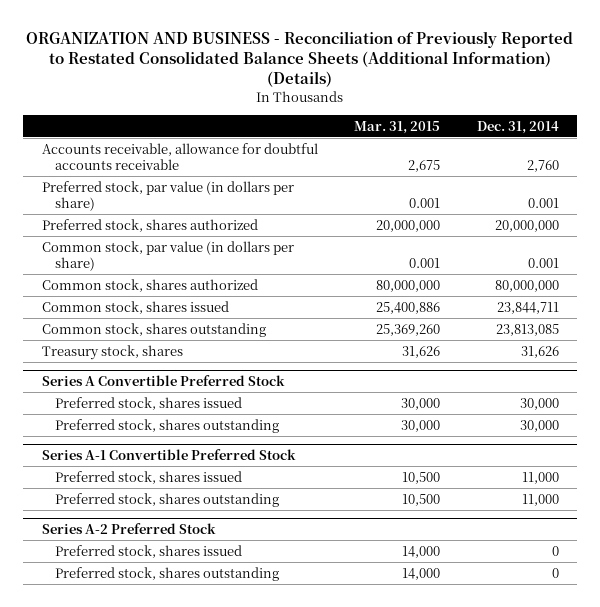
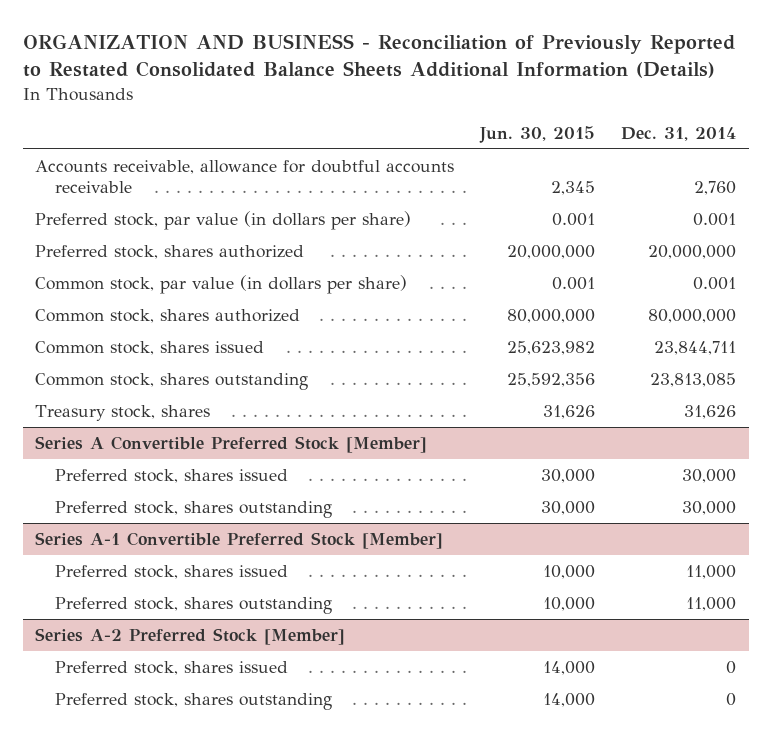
[26,30,574,88] ORGANIZATION AND BUSINESS - Reconciliation of Previously Reported to Restated Consolidated Balance Sheets (Additional Information) (Details) -> [22,34,735,79] ORGANIZATION AND BUSINESS - Reconciliation of Previously Reported to Restated Consolidated Balance Sheets Additional Information (Details)
[354,120,441,134] Mar. 31, 2015 -> none
none -> [479,125,596,143] Jun. 30, 2015
[41,374,285,386] Series A Convertible Preferred Stock -> [35,435,428,453] Series A Convertible Preferred Stock [Member]
[41,448,296,460] Series A-1 Convertible Preferred Stock -> [35,531,444,549] Series A-1 Convertible Preferred Stock [Member]
[41,522,216,534] Series A-2 Preferred Stock -> [35,627,346,645] Series A-2 Preferred Stock [Member]

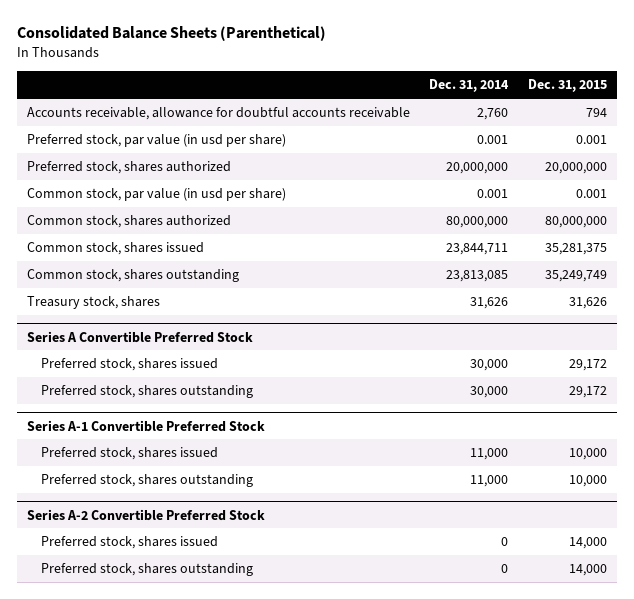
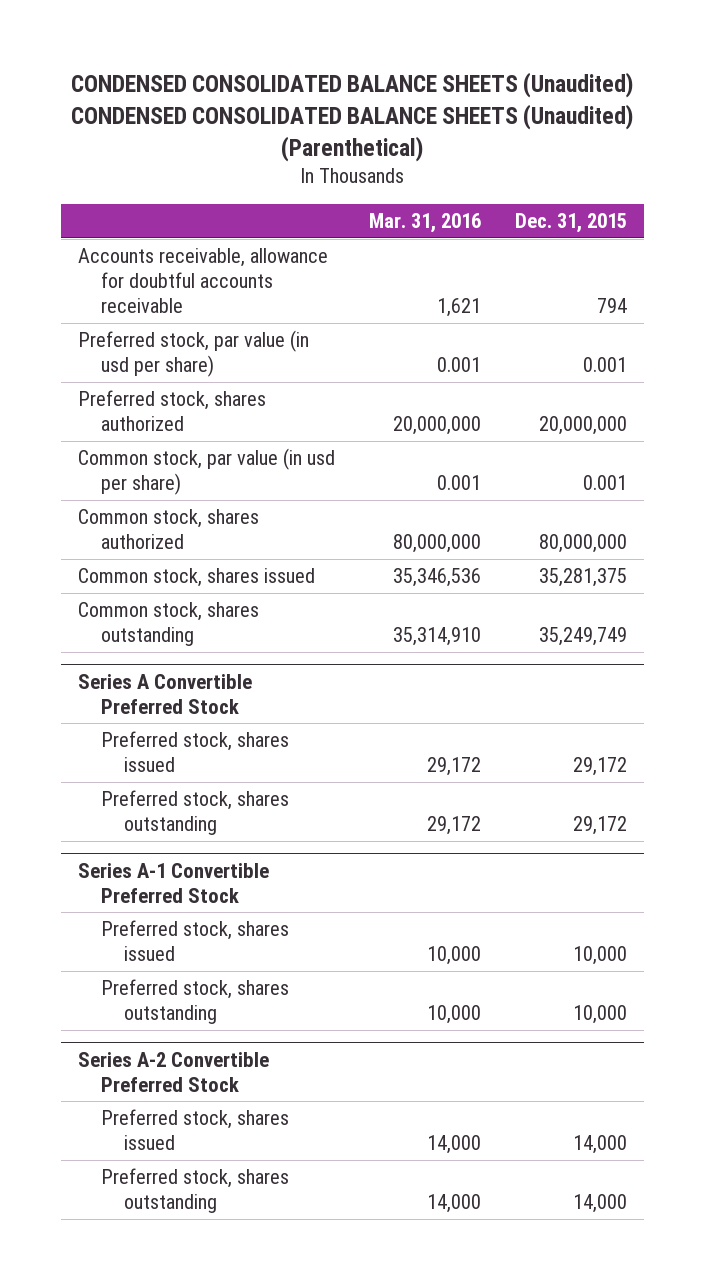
[16,26,326,42] Consolidated Balance Sheets (Parenthetical) -> [71,72,634,162] CONDENSED CONSOLIDATED BALANCE SHEETS (Unaudited) CONDENSED CONSOLIDATED BALANCE SHEETS (Unaudited) (Parenthetical)
[429,79,510,93] Dec. 31, 2014 -> none
none -> [368,212,481,233] Mar. 31, 2016
[26,296,160,310] Treasury stock, shares -> none

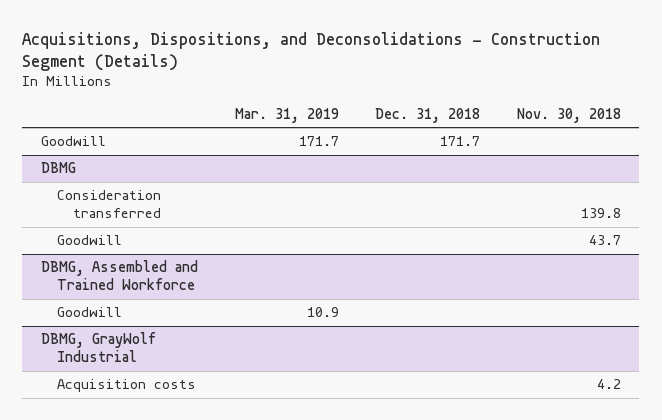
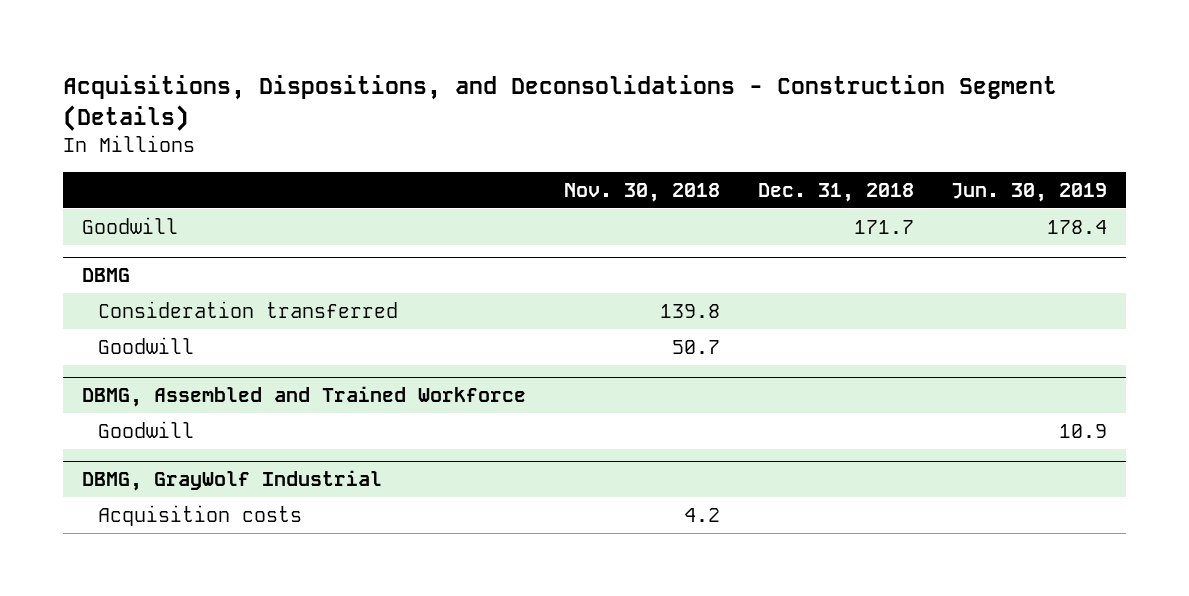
[234,107,339,123] Mar. 31, 2019 -> none
none -> [951,182,1108,202] Jun. 30, 2019
[589,235,622,246] 43.7 -> [671,340,720,355] 50.7

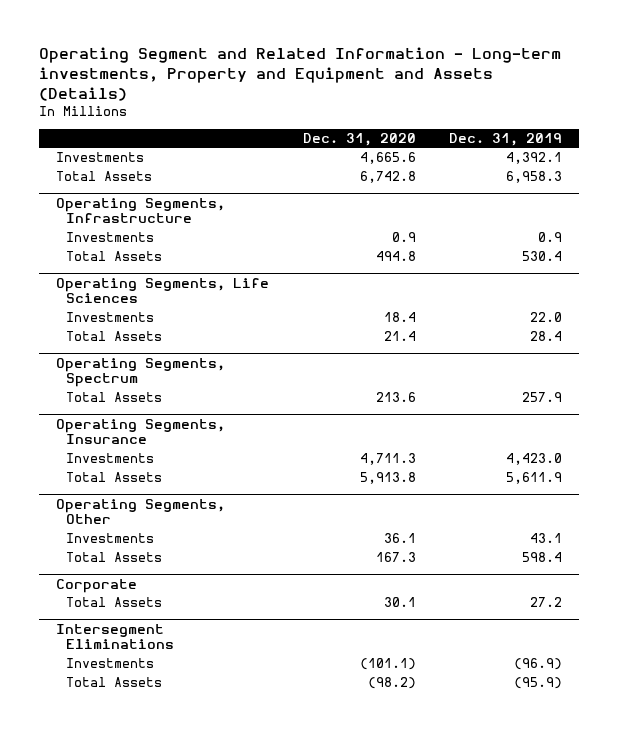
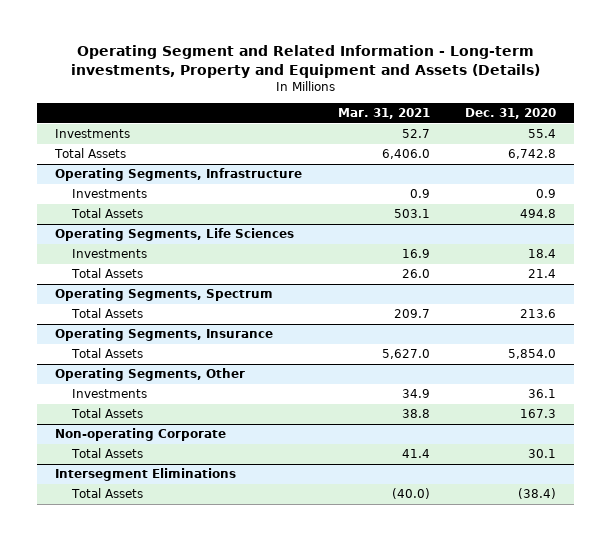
[449,132,563,146] Dec. 31, 2019 -> none
none -> [337,108,430,120] Mar. 31, 2021
[359,152,416,165] 4,665.6 -> [528,129,557,139] 55.4
[65,453,154,464] Investments -> none
[359,472,416,485] 5,913.8 -> [508,349,557,360] 5,854.0
[55,578,137,593] Corporate -> [55,428,227,442] Non-operating Corporate
[65,658,154,669] Investments -> none
[367,677,416,690] (98.2) -> [518,488,557,500] (38.4)

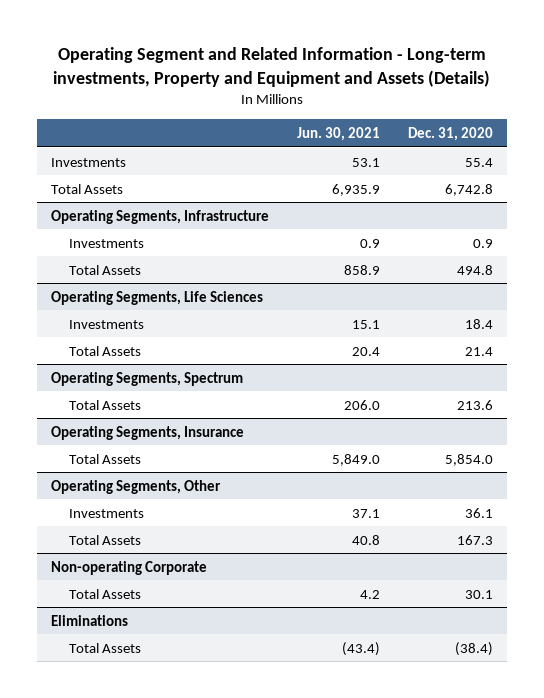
[337,108,430,120] Mar. 31, 2021 -> none
none -> [297,126,381,141] Jun. 30, 2021
[55,468,237,482] Intersegment Eliminations -> [50,614,128,626] Eliminations

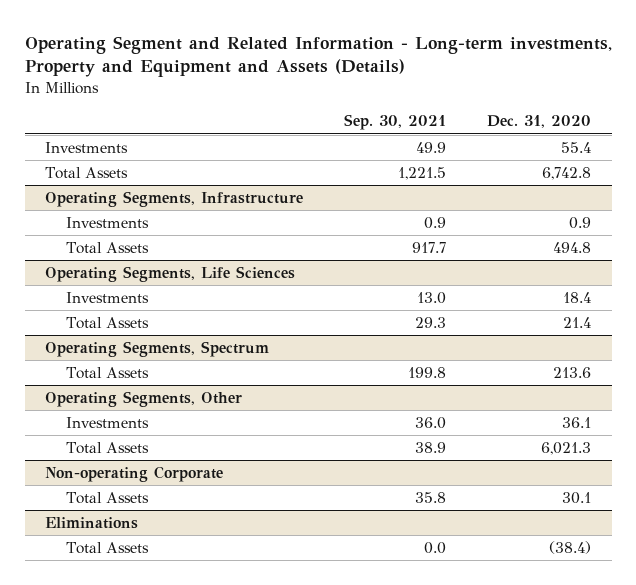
[297,126,381,141] Jun. 30, 2021 -> none
none -> [344,114,447,131] Sep. 30, 2021
[50,425,244,440] Operating Segments, Insurance -> none
[69,453,142,464] Total Assets -> none
[457,534,494,545] 167.3 -> [541,441,592,455] 6,021.3

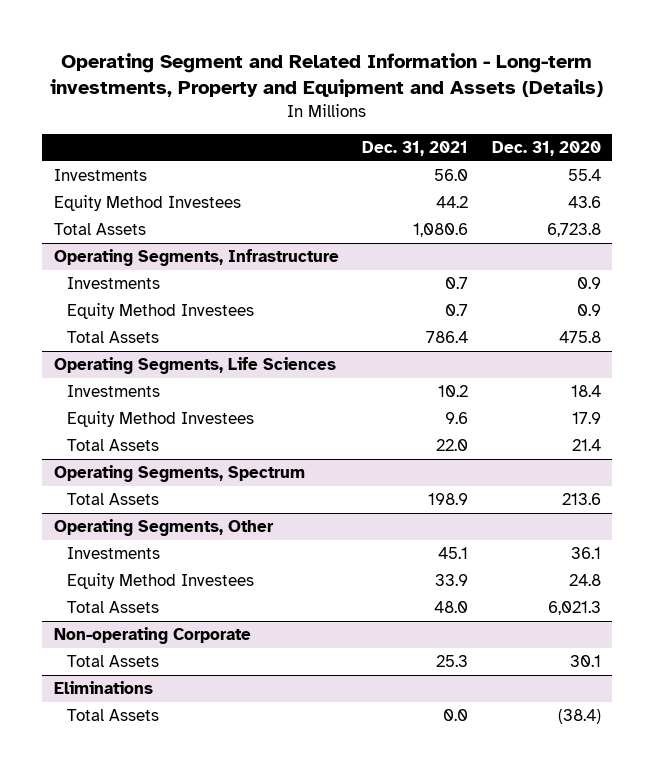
[344,114,447,131] Sep. 30, 2021 -> none
none -> [362,140,469,156] Dec. 31, 2021
none -> [53,195,241,212] Equity Method Investees
[542,166,592,180] 6,742.8 -> [546,223,601,238] 6,723.8
none -> [67,303,255,320] Equity Method Investees
[553,241,592,253] 494.8 -> [558,331,601,344] 475.8
none -> [67,411,255,428] Equity Method Investees
none -> [67,573,255,590] Equity Method Investees

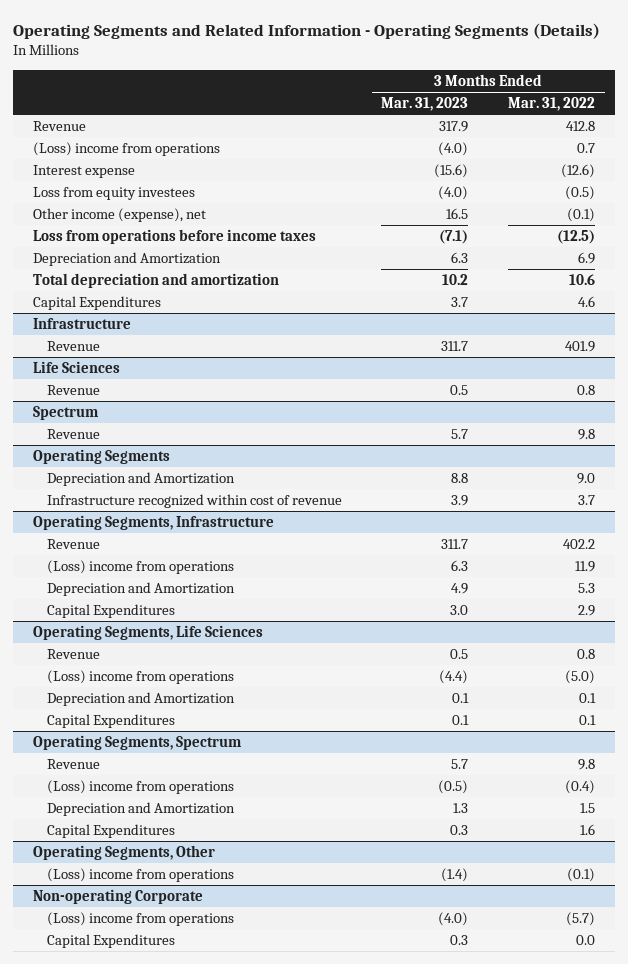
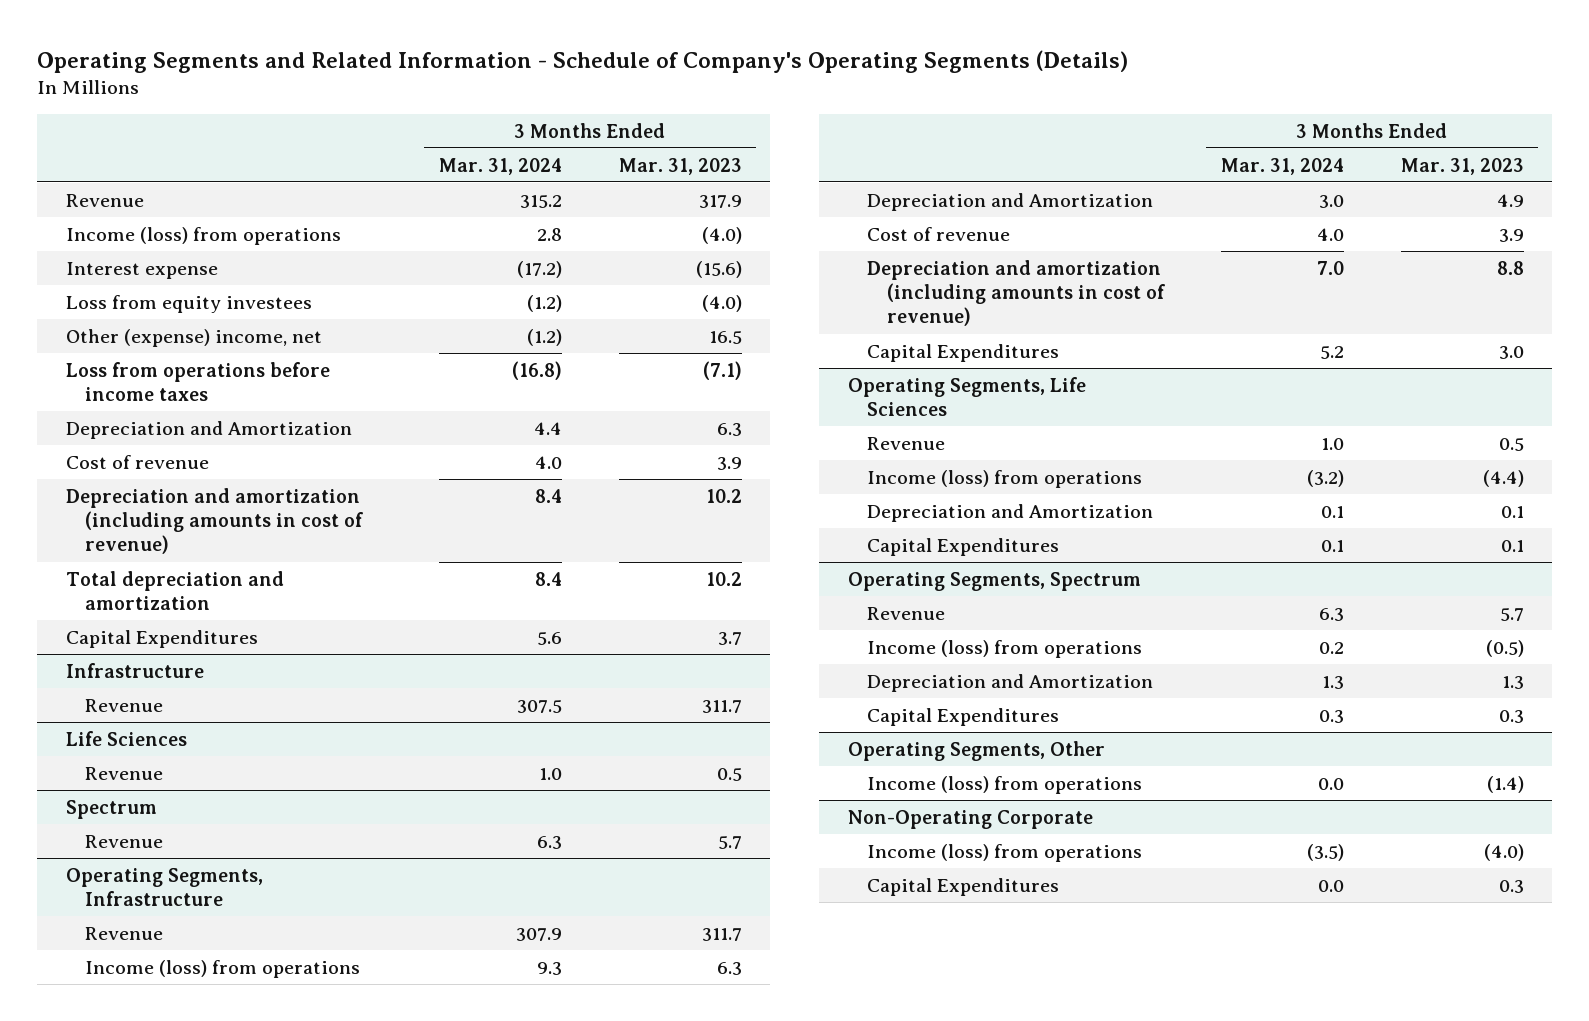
[13,22,601,39] Operating Segments and Related Information - Operating Segments (Details) -> [37,49,1129,73] Operating Segments and Related Information - Schedule of Company's Operating Segments (Details)
[507,97,595,112] Mar. 31, 2022 -> none
none -> [438,157,562,175] Mar. 31, 2024
[33,142,221,157] (Loss) income from operations -> [65,226,341,245] Income (loss) from operations
[33,208,207,223] Other income (expense), net -> [65,328,322,347] Other (expense) income, net
none -> [65,454,209,469] Cost of revenue
none -> [65,487,364,555] Depreciation and amortization (including amounts in cost of revenue)
[33,449,171,465] Operating Segments -> none
[46,472,235,487] Depreciation and Amortization -> none
[46,494,342,509] Infrastructure recognized within cost of revenue -> none
[46,560,234,575] (Loss) income from operations -> [85,959,361,978] Income (loss) from operations
none -> [867,226,1011,241] Cost of revenue
none -> [867,259,1165,327] Depreciation and amortization (including amounts in cost of revenue)
[46,670,234,685] (Loss) income from operations -> [867,469,1143,488] Income (loss) from operations
[46,780,234,795] (Loss) income from operations -> [867,639,1143,658] Income (loss) from operations
[46,868,234,883] (Loss) income from operations -> [867,775,1143,794] Income (loss) from operations
[33,889,204,905] Non-operating Corporate -> [847,809,1093,829] Non-Operating Corporate
[46,912,234,927] (Loss) income from operations -> [867,843,1143,862] Income (loss) from operations

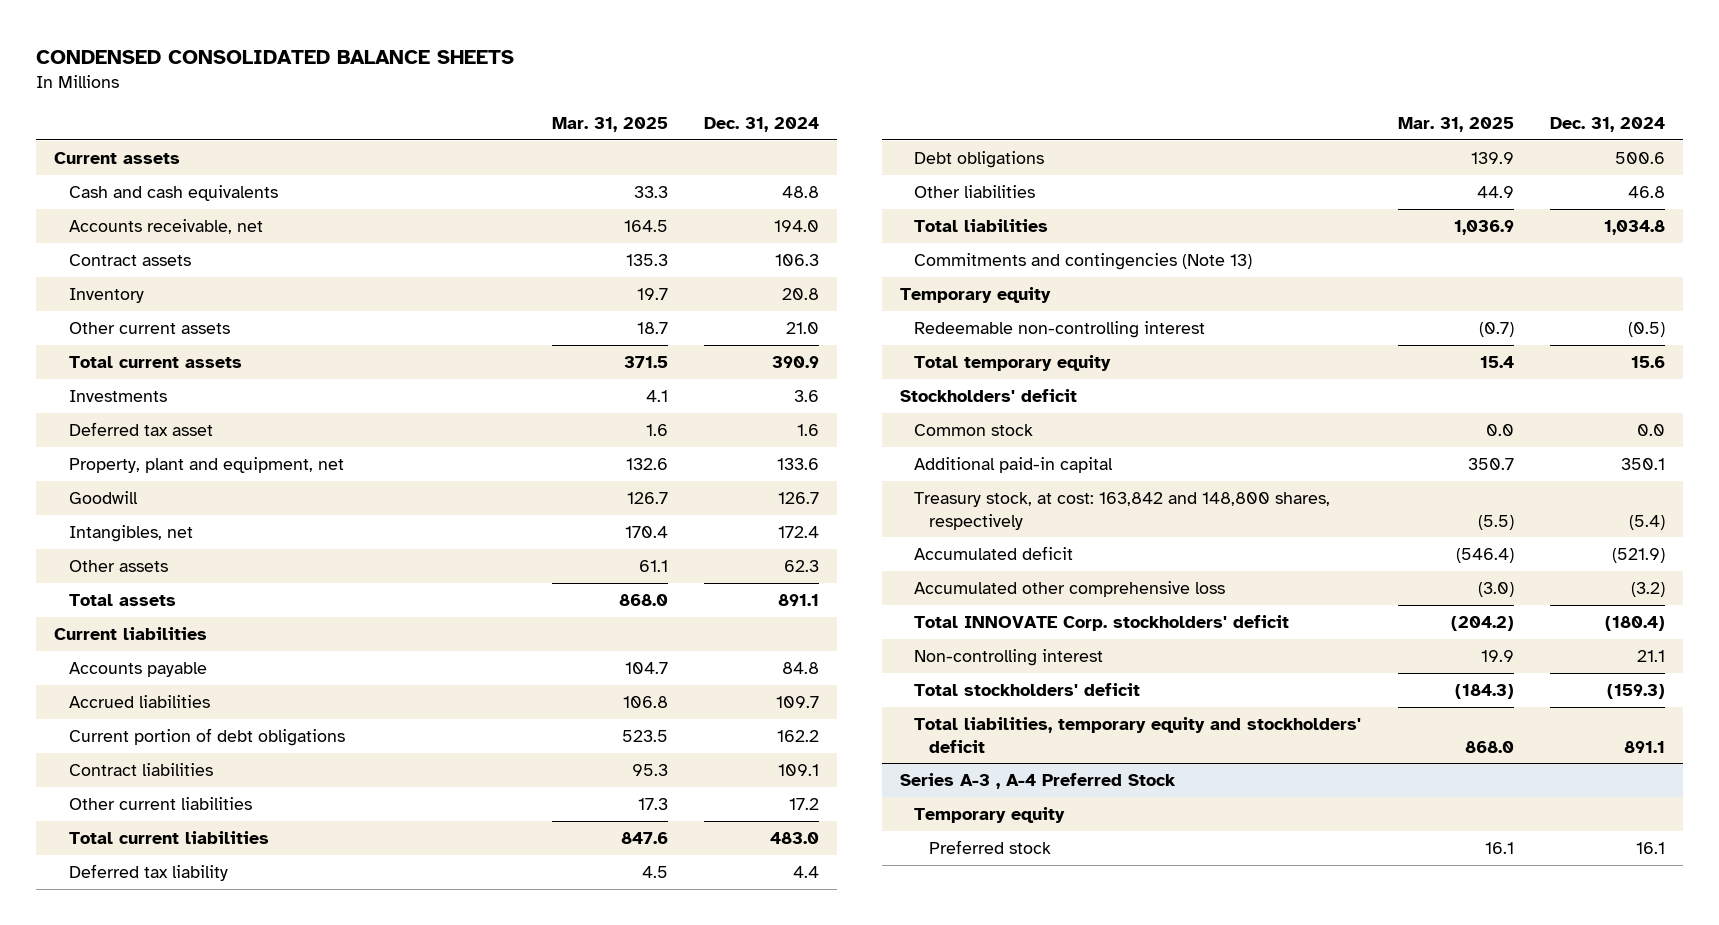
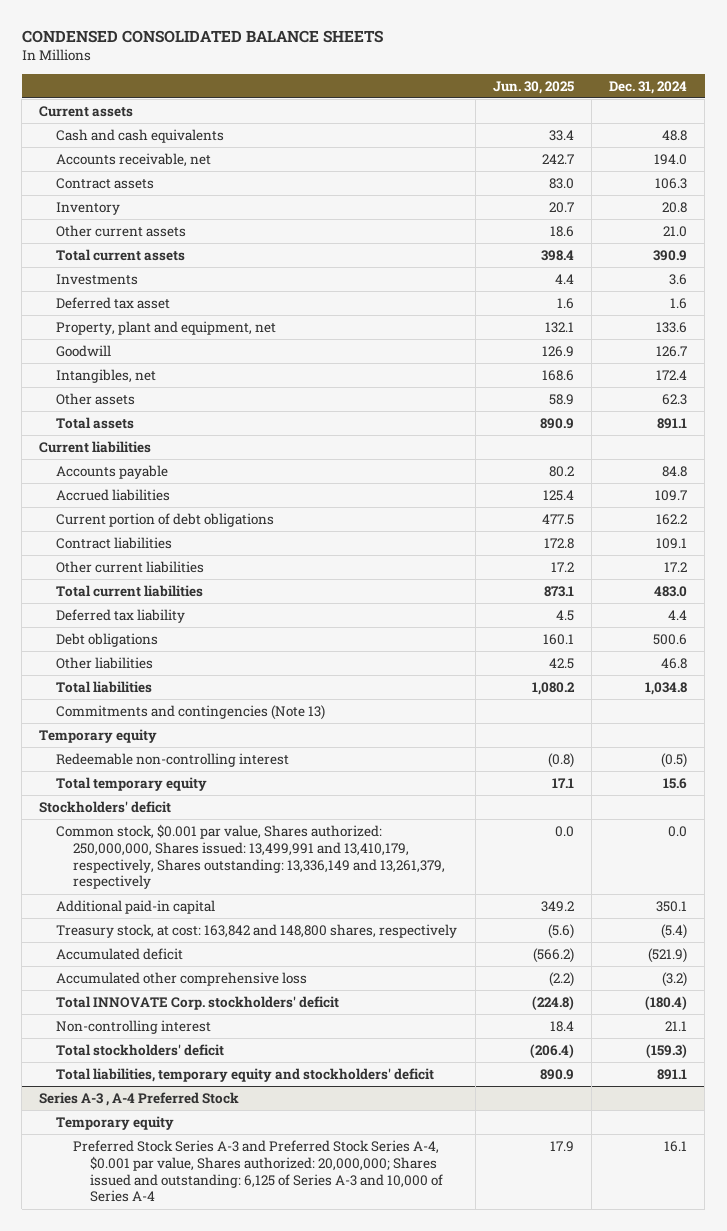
[551,116,668,132] Mar. 31, 2025 -> none
none -> [492,80,574,94] Jun. 30, 2025
[914,424,1034,437] Common stock -> [56,823,446,890] Common stock, $0.001 par value, Shares authorized: 250,000,000, Shares issued: 13,499,991 and 13,410,179, respectively, Shares outstanding: 13,336,149 and 13,261,379, respectively
[929,840,1052,855] Preferred stock -> [73,1139,444,1203] Preferred Stock Series A-3 and Preferred Stock Series A-4, $0.001 par value, Shares authorized: 20,000,000; Shares issued and outstanding: 6,125 of Series A-3 and 10,000 of Series A-4

